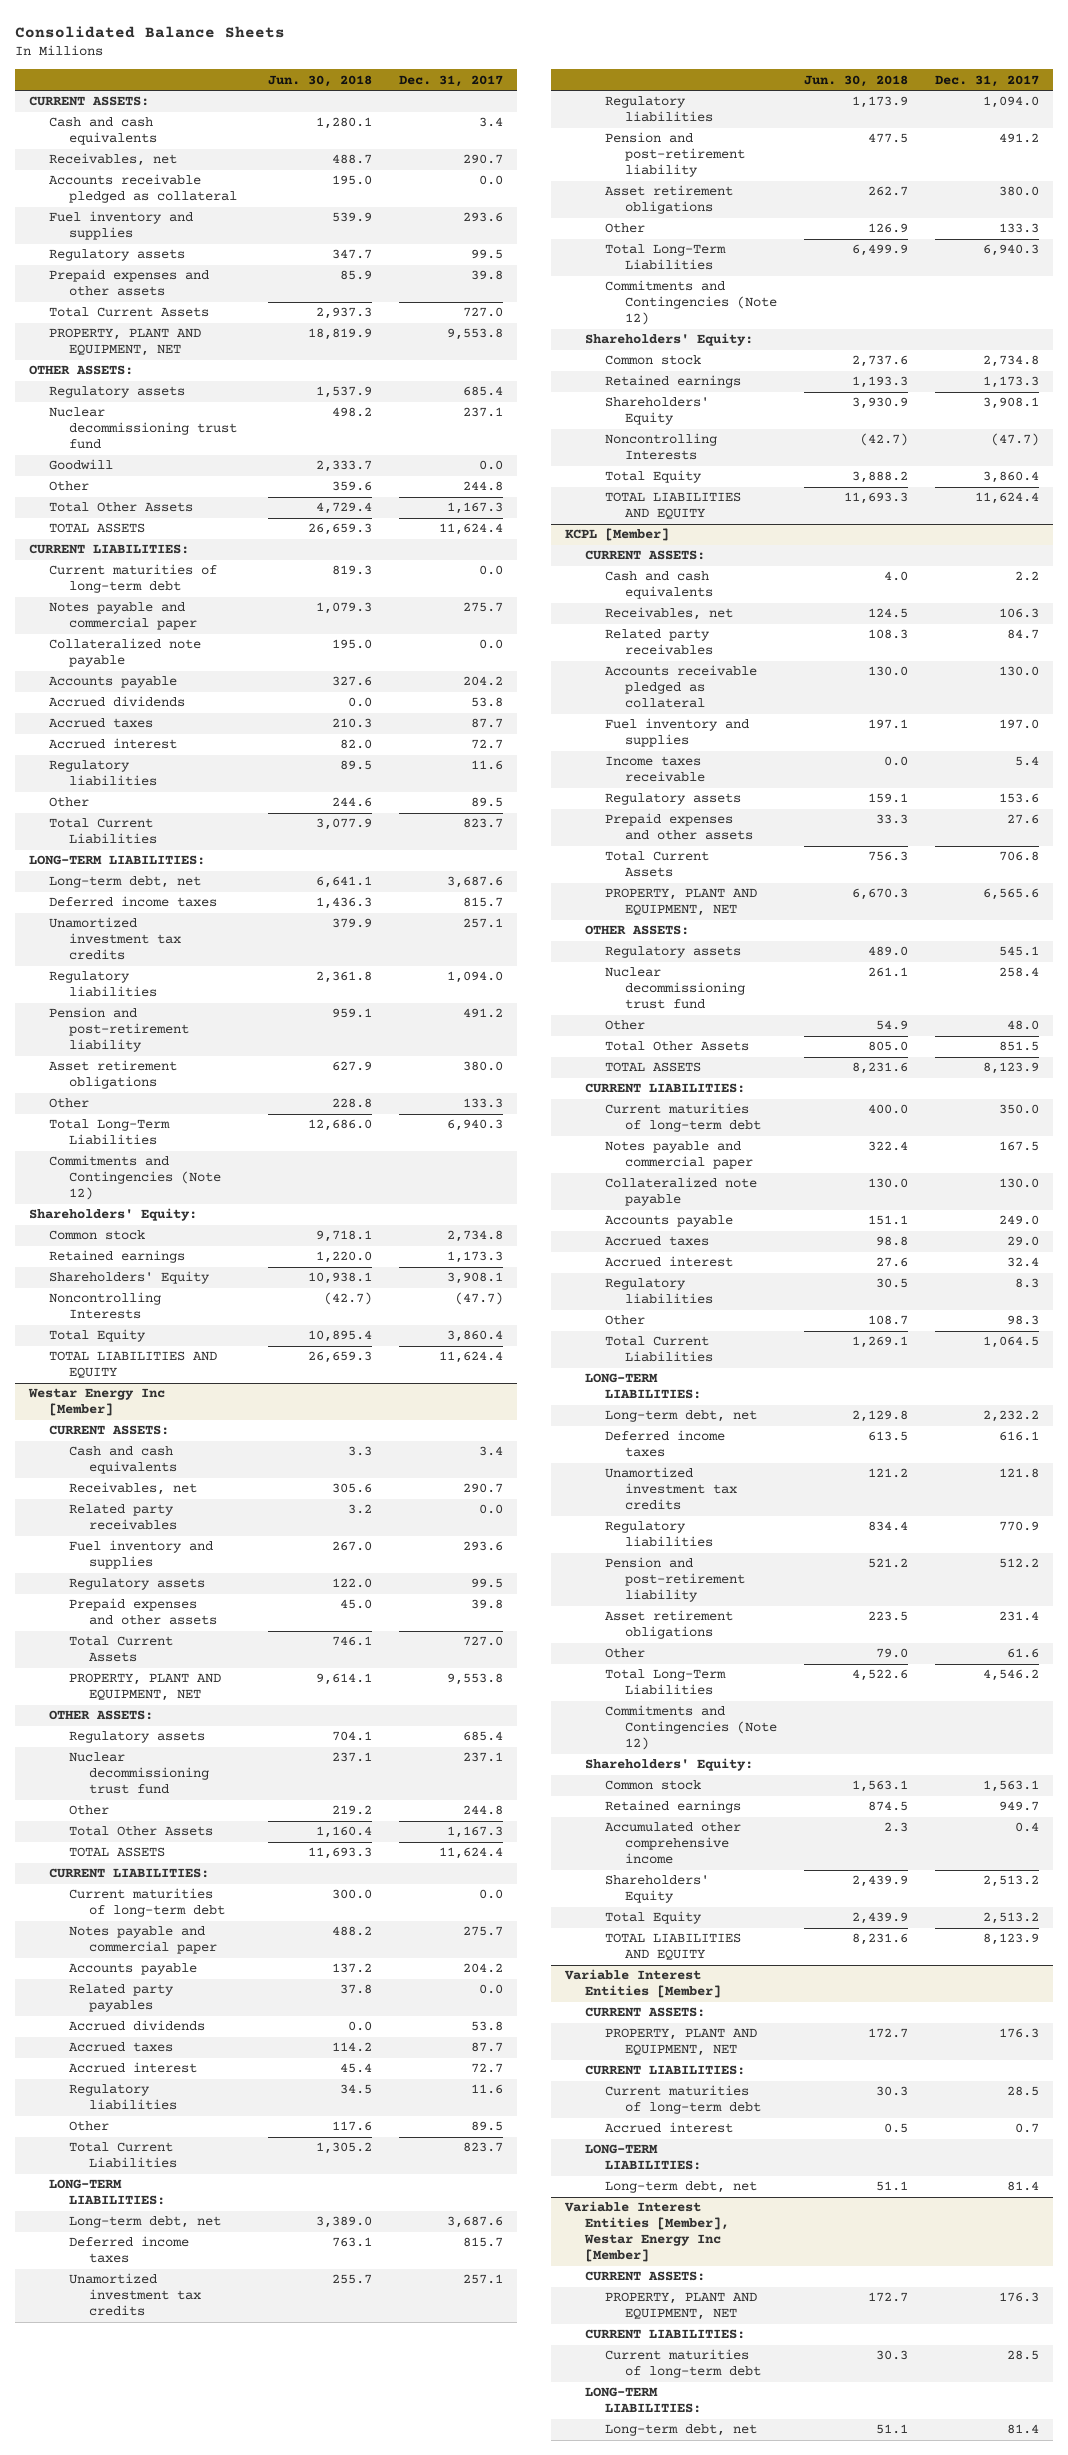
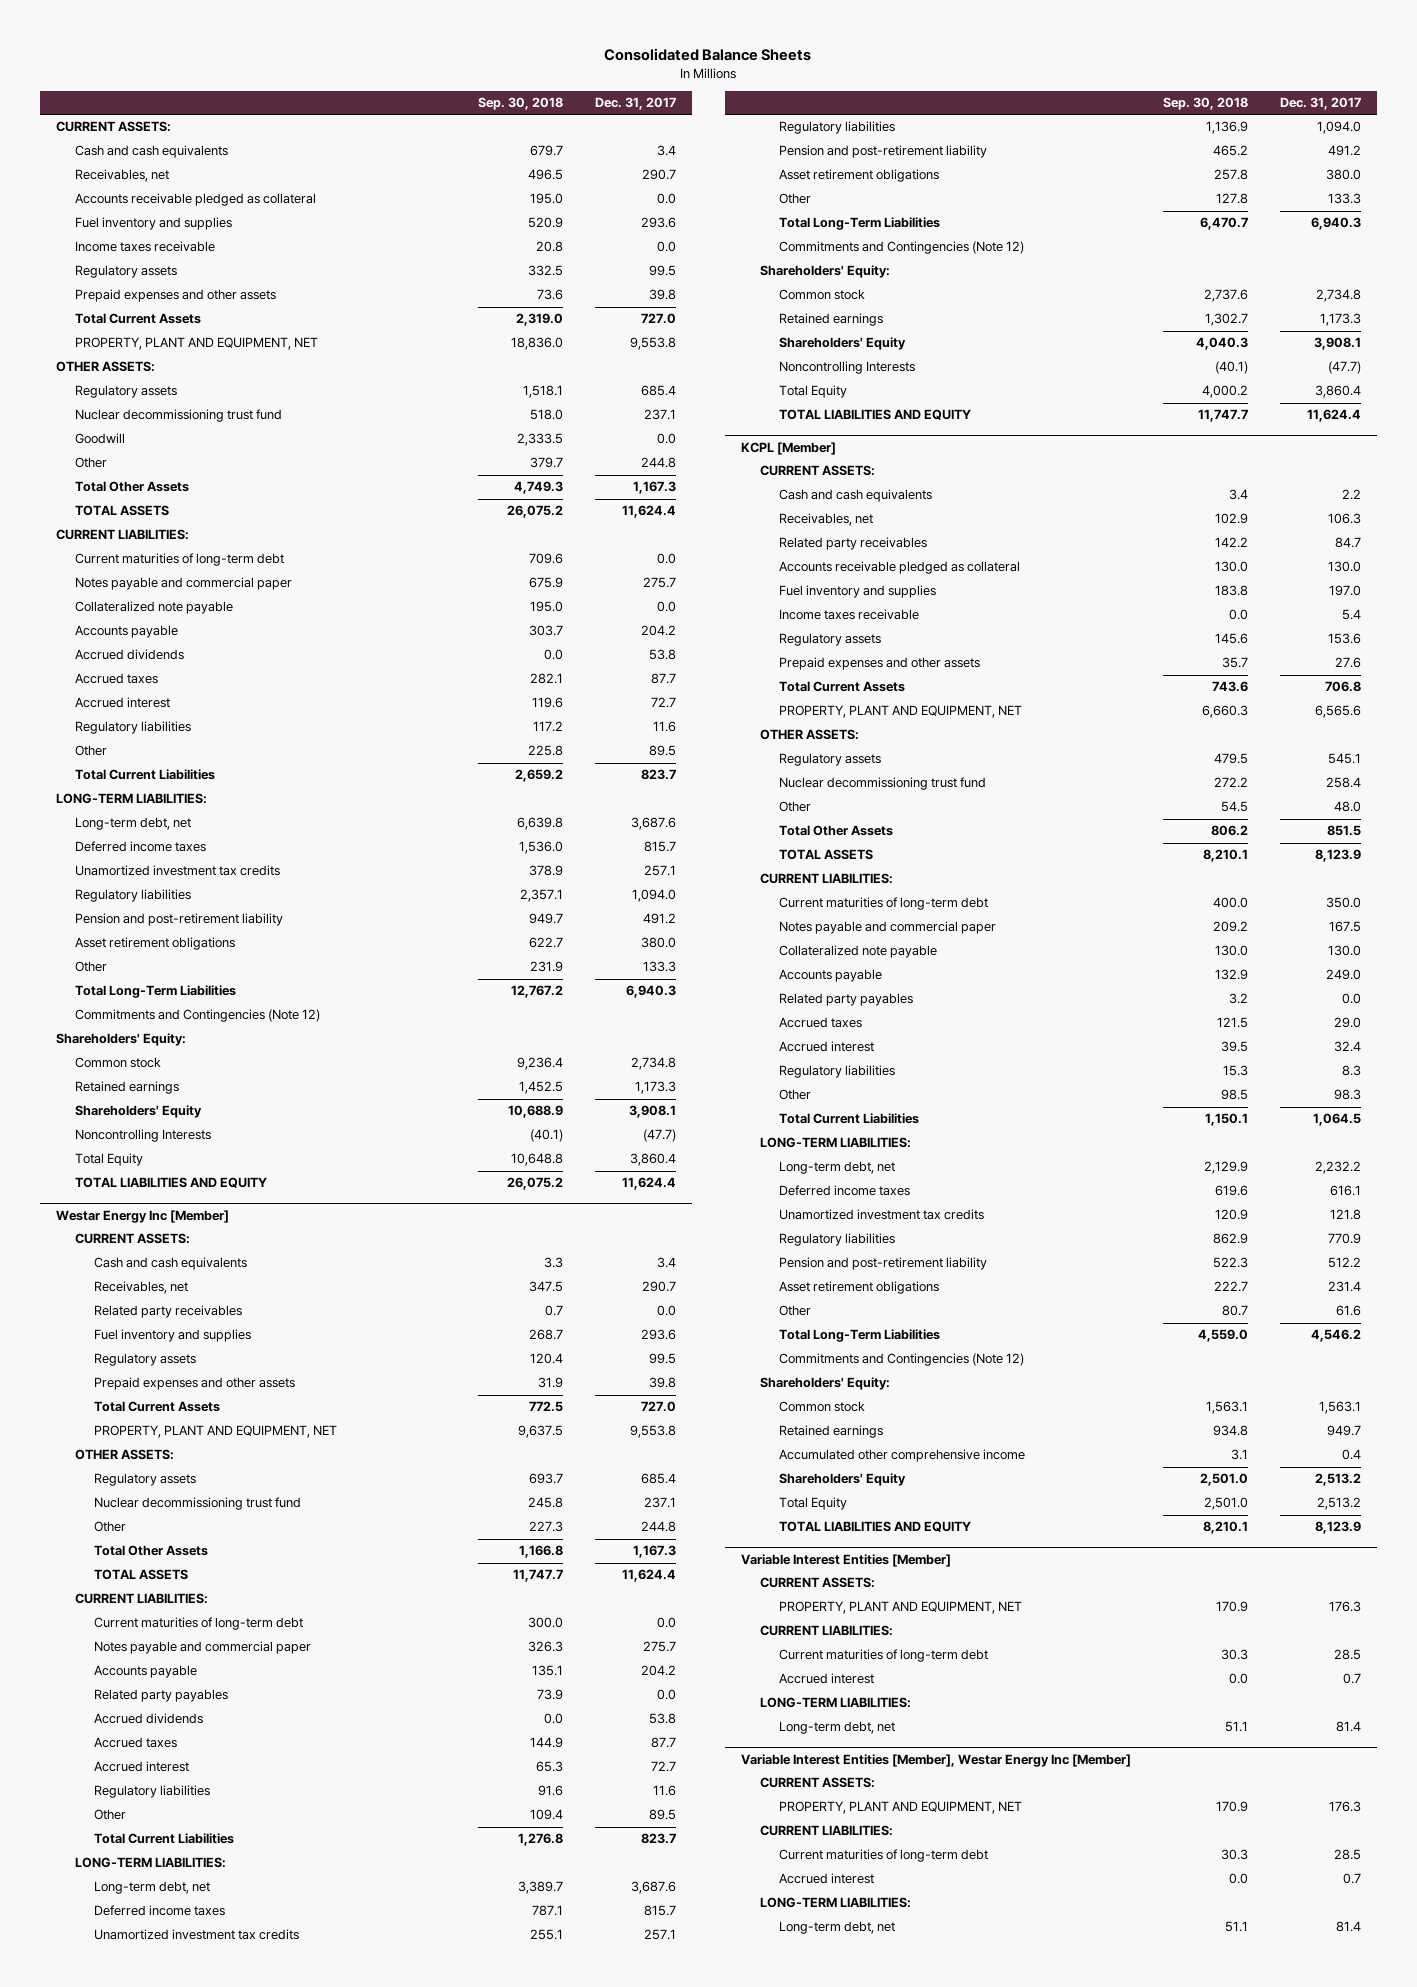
[268,74,373,87] Jun. 30, 2018 -> none
none -> [477,97,563,111] Sep. 30, 2018
none -> [75,241,216,253] Income taxes receivable
none -> [778,993,913,1007] Related party payables
none -> [778,1873,874,1885] Accrued interest

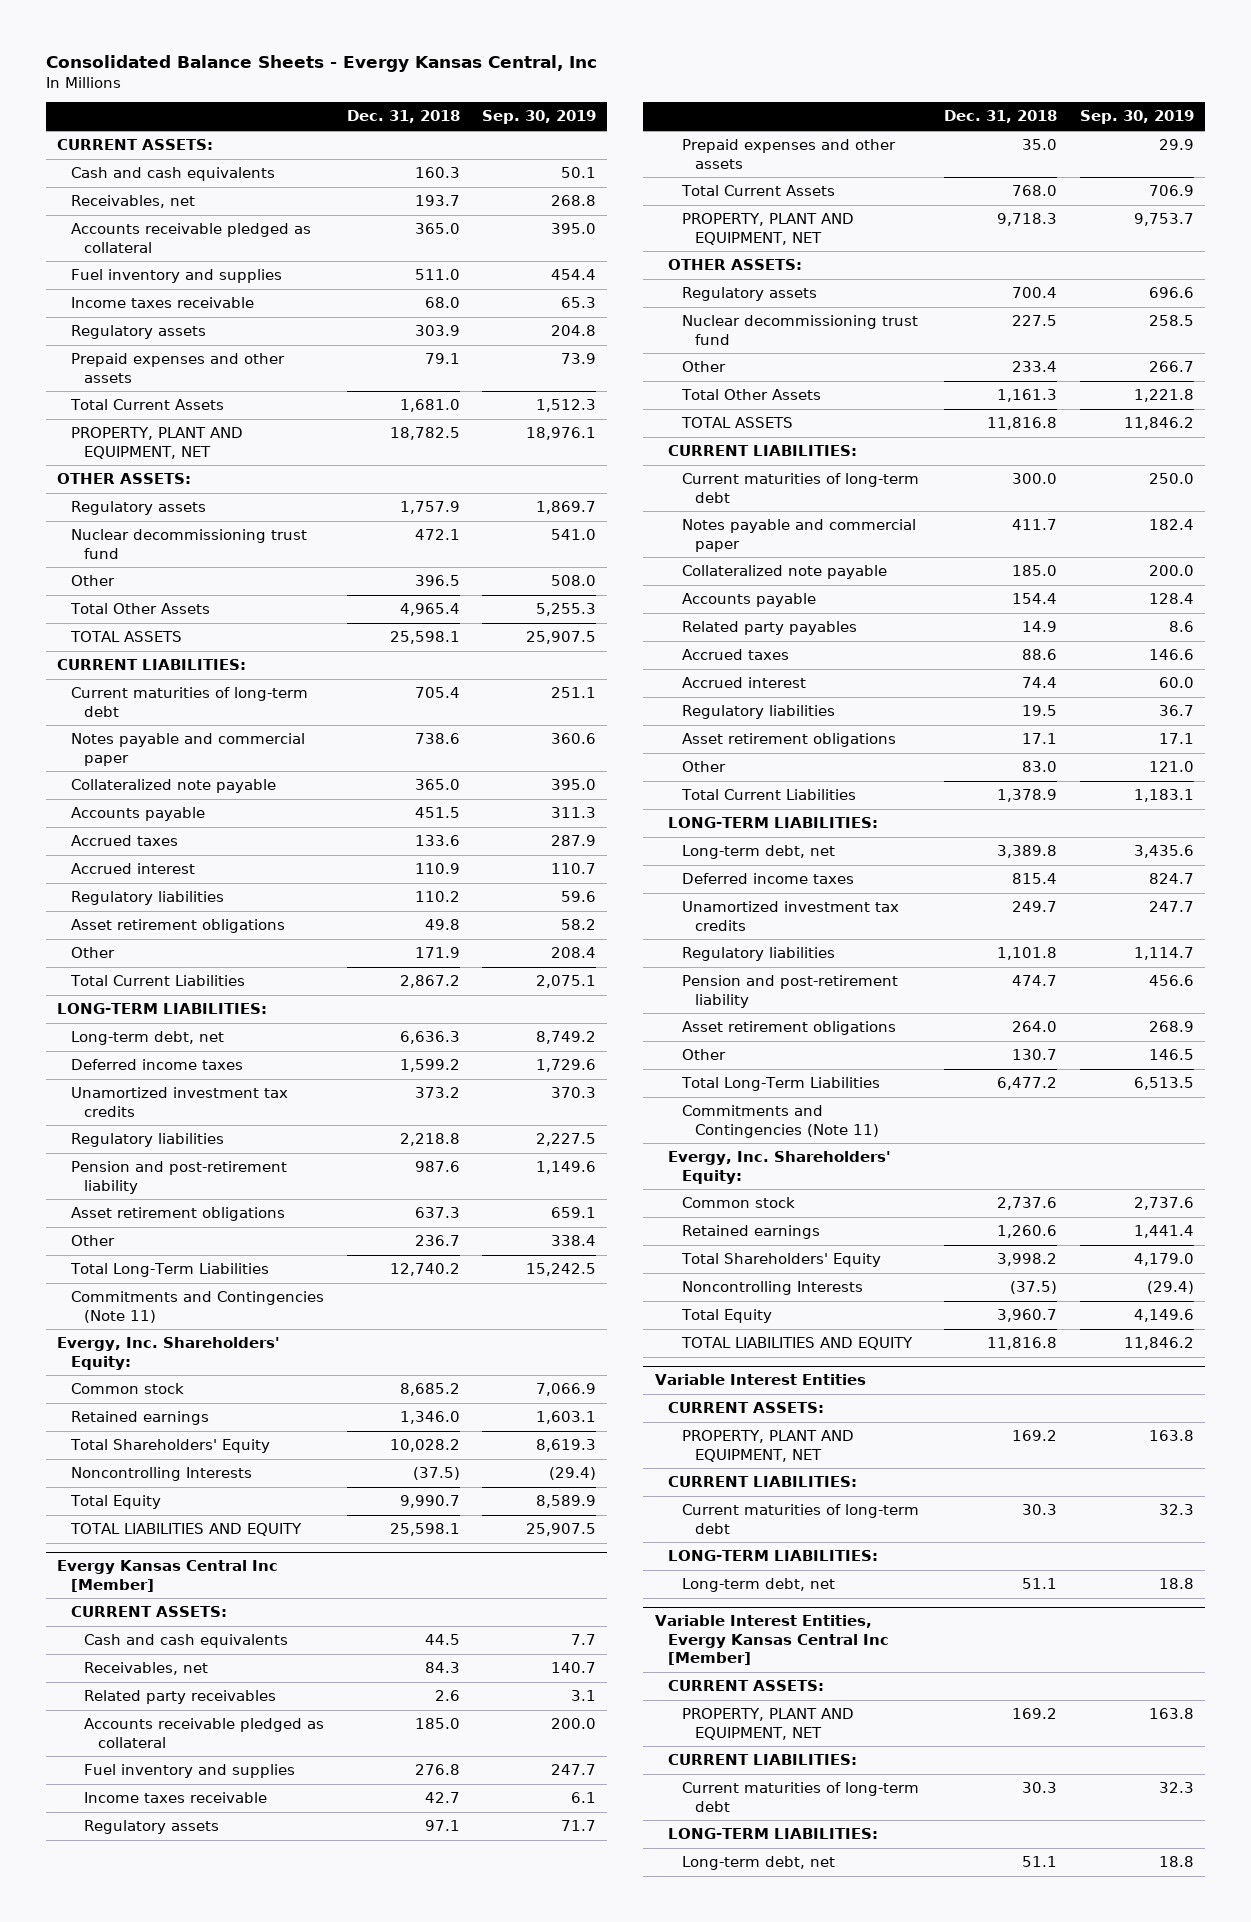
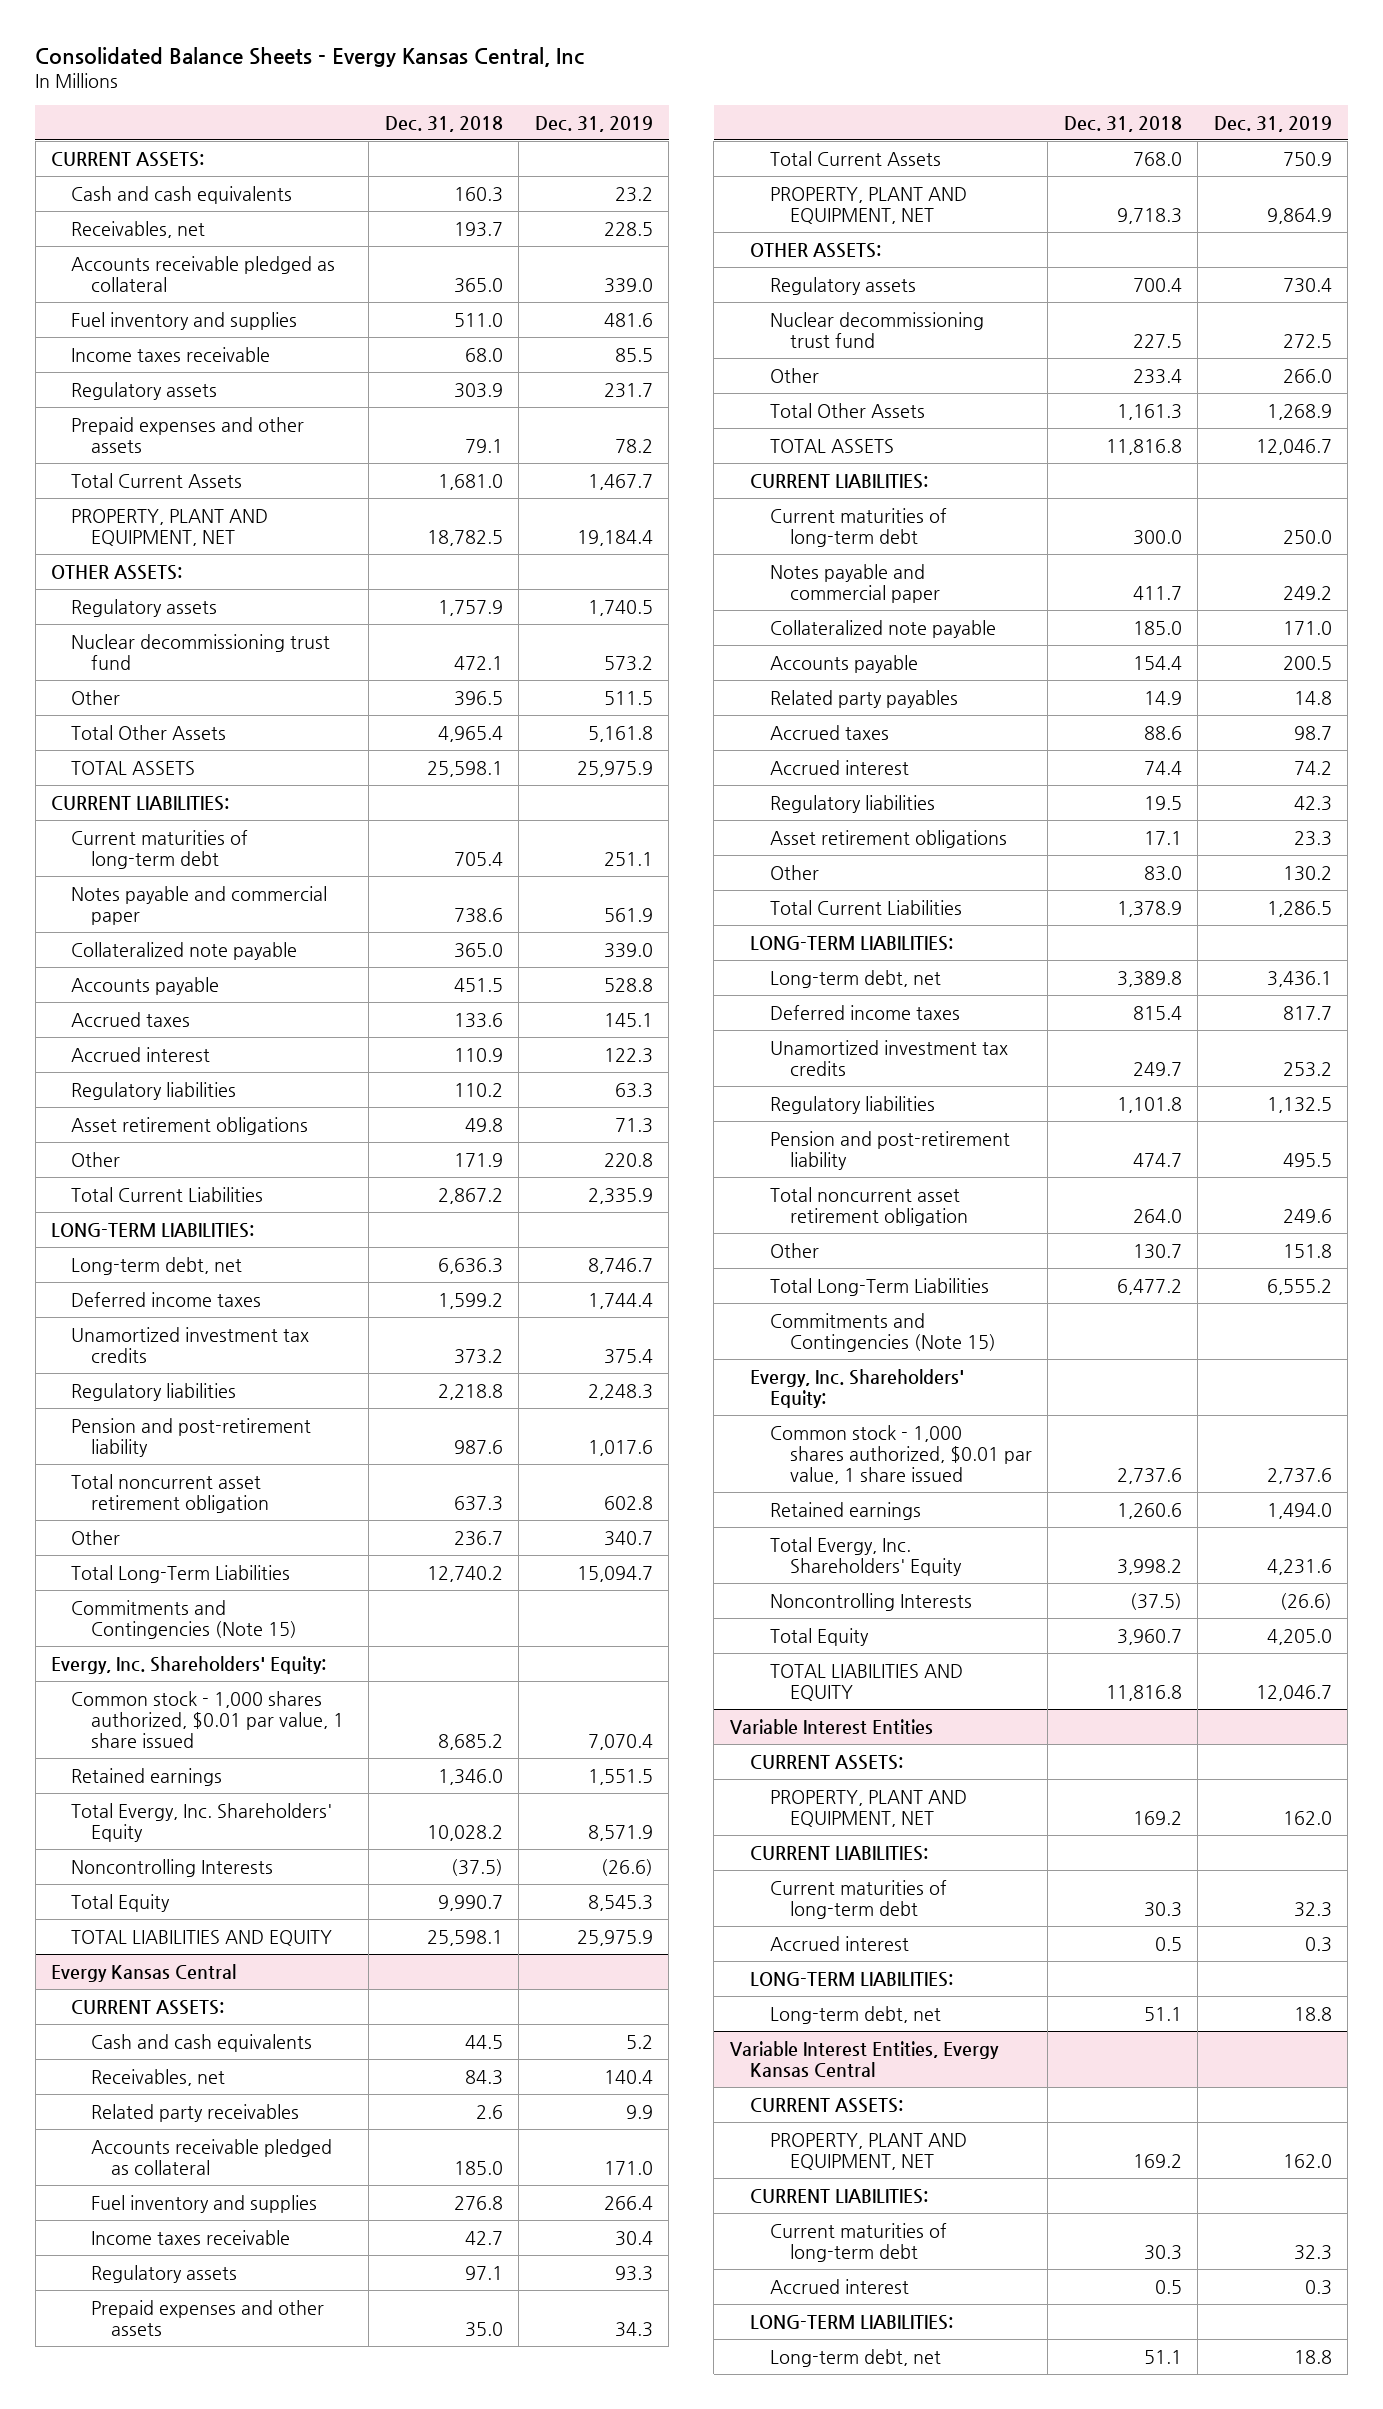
[482,110,597,125] Sep. 30, 2019 -> none
none -> [534,115,653,132] Dec. 31, 2019
[70,1207,285,1222] Asset retirement obligations -> [71,1473,269,1514] Total noncurrent asset retirement obligation
[70,1291,324,1323] Commitments and Contingencies (Note 11) -> [71,1599,297,1640] Commitments and Contingencies (Note 15)
[70,1383,184,1395] Common stock -> [71,1690,344,1749] Common stock - 1,000 shares authorized, $0.01 par value, 1 share issued
[69,1439,270,1454] Total Shareholders' Equity -> [71,1802,333,1843] Total Evergy, Inc. Shareholders' Equity
[57,1560,279,1592] Evergy Kansas Central Inc [Member] -> [51,1963,237,1982] Evergy Kansas Central
[681,1021,896,1036] Asset retirement obligations -> [769,1186,968,1227] Total noncurrent asset retirement obligation
[681,1105,880,1138] Commitments and Contingencies (Note 11) -> [769,1312,996,1353] Commitments and Contingencies (Note 15)
[681,1197,795,1209] Common stock -> [769,1424,1032,1485] Common stock - 1,000 shares authorized, $0.01 par value, 1 share issued
[680,1253,881,1268] Total Shareholders' Equity -> [769,1536,962,1577] Total Evergy, Inc. Shareholders' Equity
none -> [769,1935,909,1951] Accrued interest
[654,1615,890,1666] Variable Interest Entities, Evergy Kansas Central Inc [Member] -> [729,2040,999,2078] Variable Interest Entities, Evergy Kansas Central
none -> [769,2278,909,2294] Accrued interest

